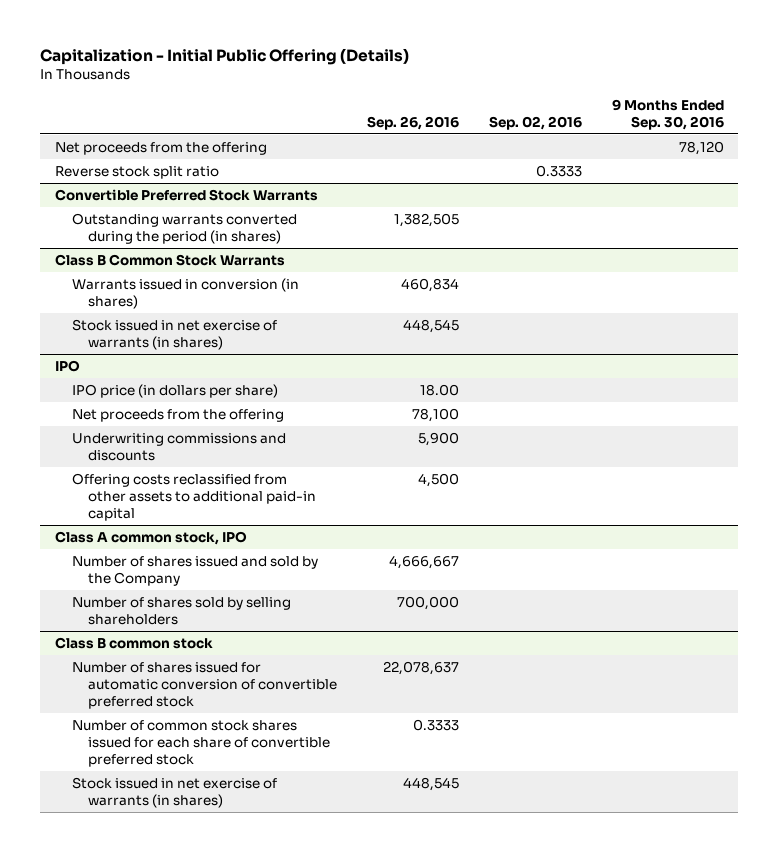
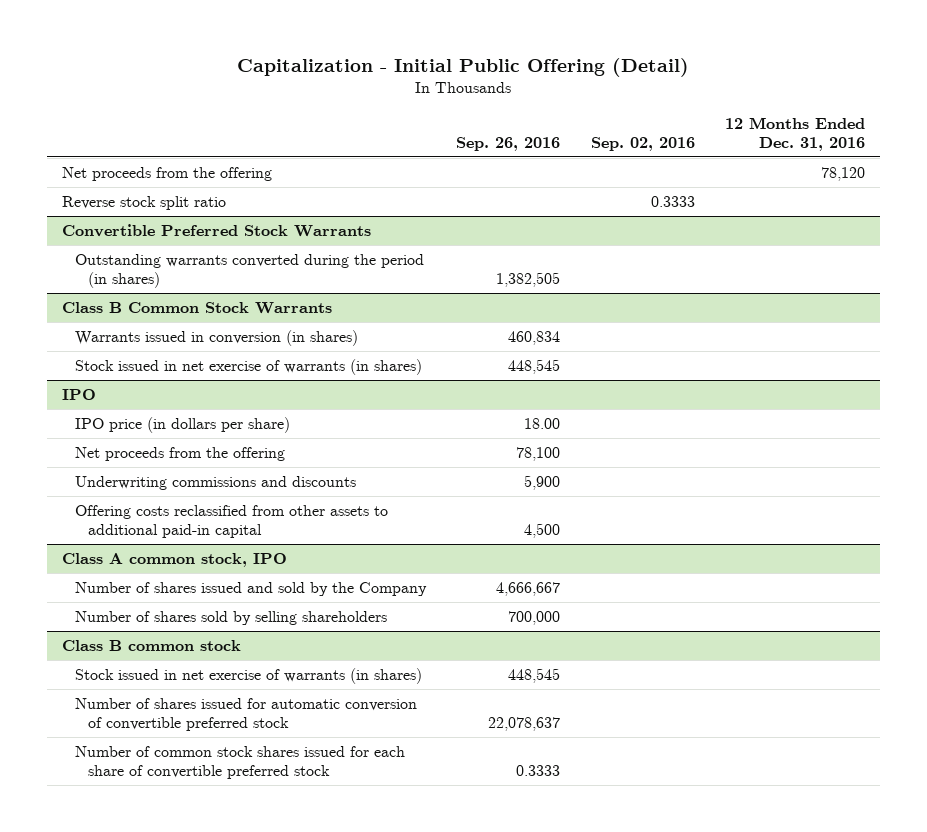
[40,48,410,66] Capitalization - Initial Public Offering (Details) -> [237,57,690,77] Capitalization - Initial Public Offering (Detail)
[611,98,724,130] 9 Months Ended Sep. 30, 2016 -> none
none -> [724,116,865,151] 12 Months Ended Dec. 31, 2016
[71,776,277,808] Stock issued in net exercise of warrants (in shares) -> [75,668,423,685] Stock issued in net exercise of warrants (in shares)

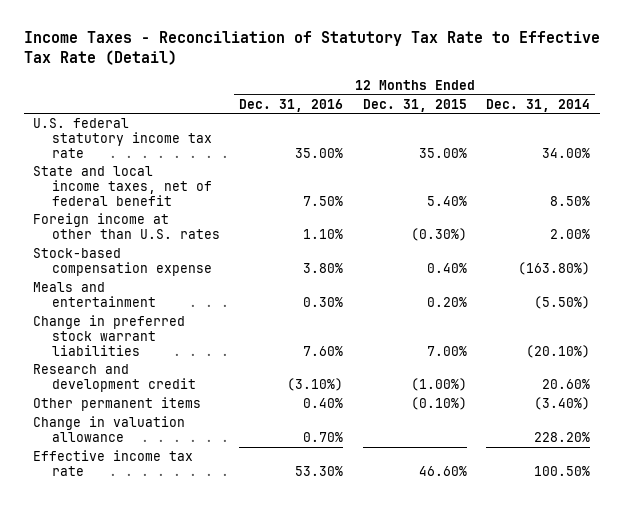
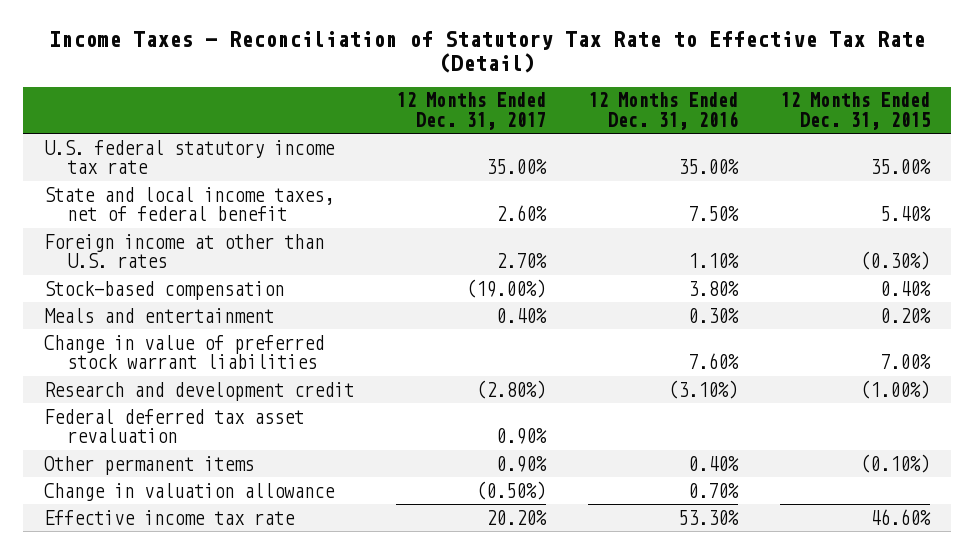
[486,98,591,112] Dec. 31, 2014 -> none
none -> [395,92,546,131] 12 Months Ended Dec. 31, 2017
[33,248,212,276] Stock-based compensation expense -> [43,280,284,300] Stock-based compensation
[33,315,186,356] Change in preferred stock warrant liabilities -> [43,334,324,370] Change in value of preferred stock warrant liabilities
none -> [43,408,304,444] Federal deferred tax asset revaluation

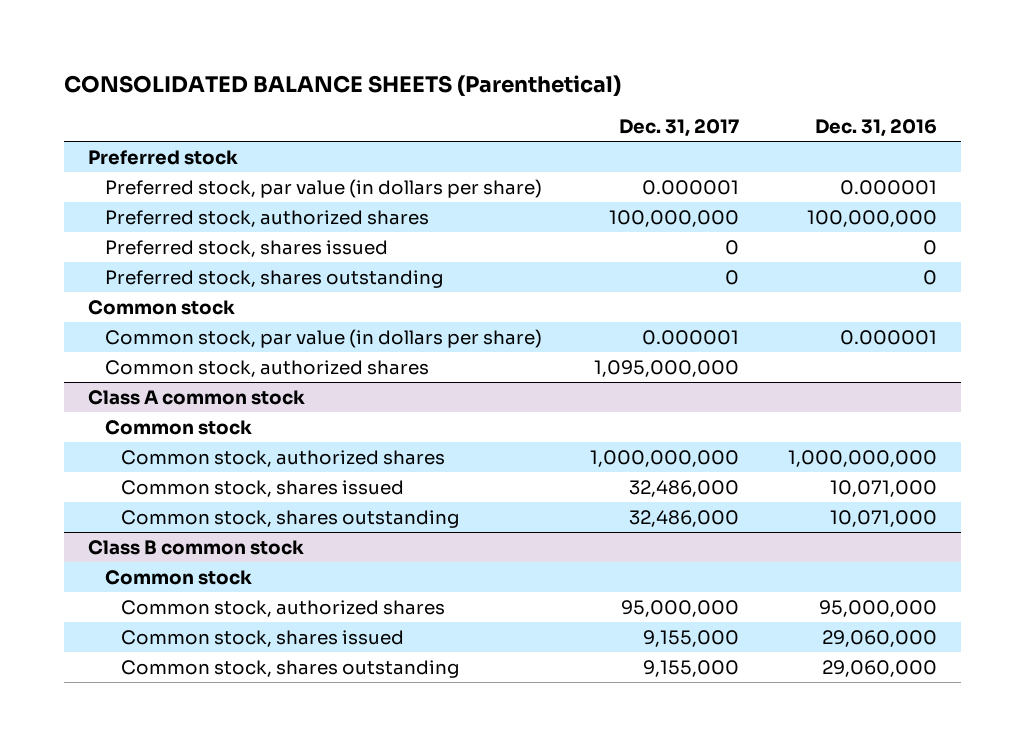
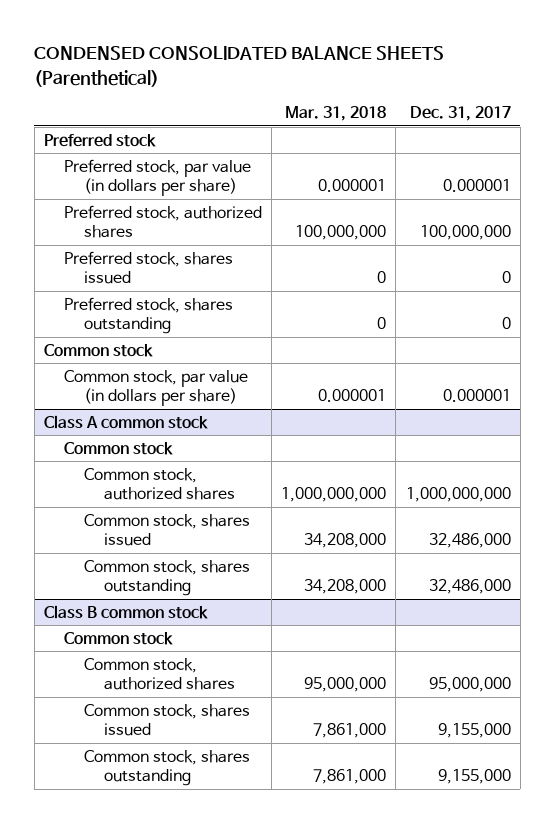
[63,75,621,97] CONSOLIDATED BALANCE SHEETS (Parenthetical) -> [34,46,445,87] CONDENSED CONSOLIDATED BALANCE SHEETS (Parenthetical)
[814,118,937,137] Dec. 31, 2016 -> none
none -> [285,106,387,122] Mar. 31, 2018
[104,359,429,377] Common stock, authorized shares -> none

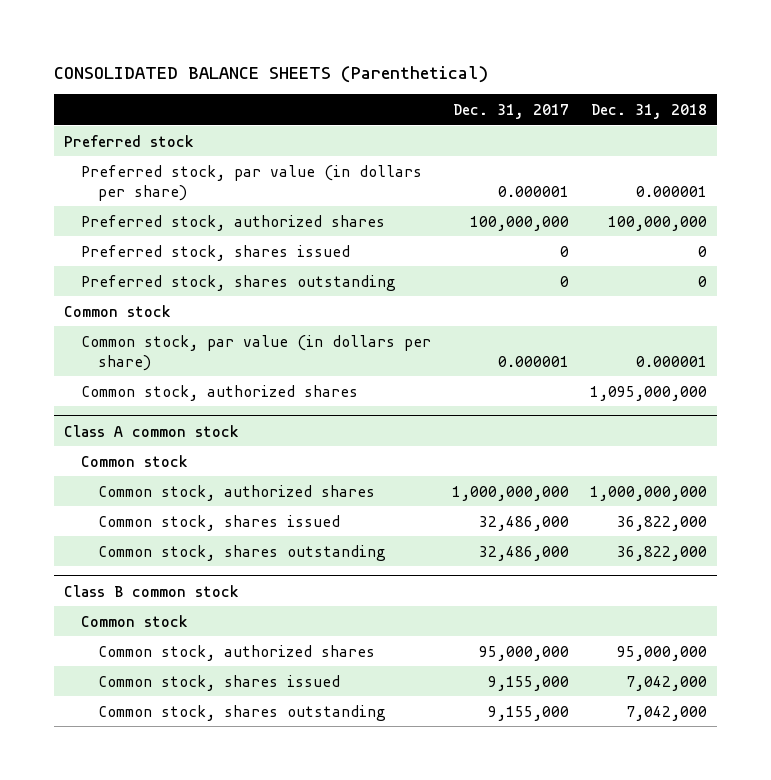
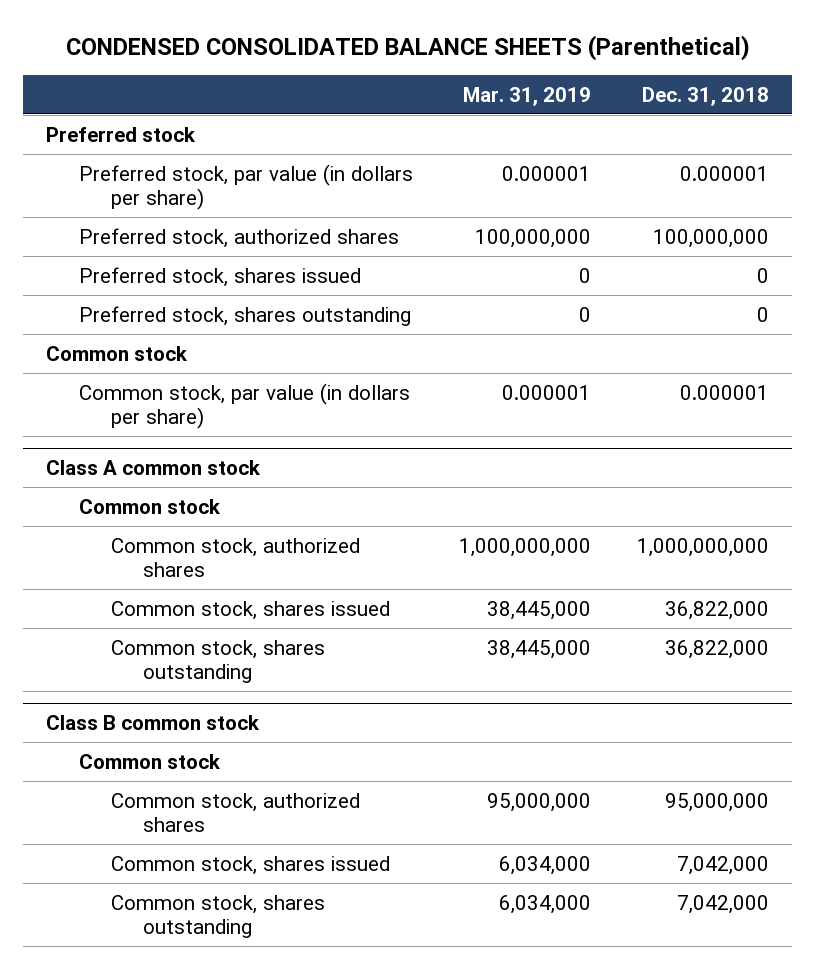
[54,65,489,83] CONSOLIDATED BALANCE SHEETS (Parenthetical) -> [65,34,750,61] CONDENSED CONSOLIDATED BALANCE SHEETS (Parenthetical)
[452,103,569,119] Dec. 31, 2017 -> none
none -> [462,86,591,106] Mar. 31, 2019
[81,384,359,401] Common stock, authorized shares -> none

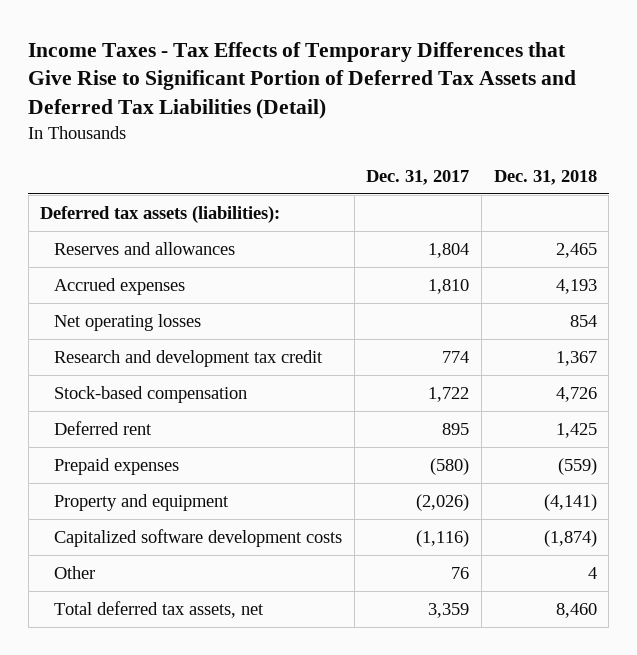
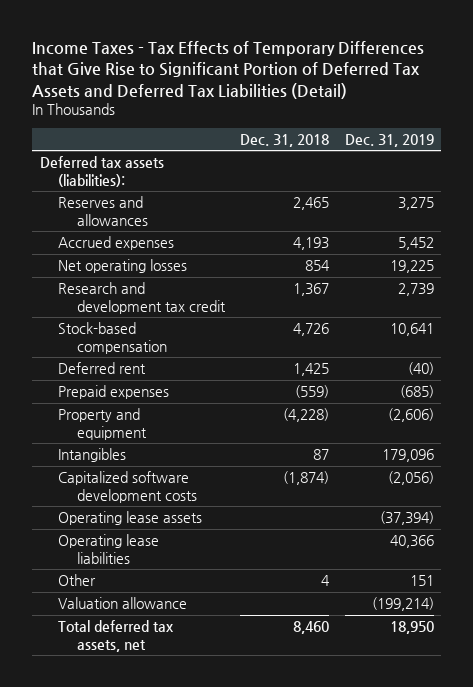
[366,169,470,185] Dec. 31, 2017 -> none
none -> [344,133,434,147] Dec. 31, 2019
[543,494,597,512] (4,141) -> [283,408,330,423] (4,228)
none -> [58,448,127,463] Intangibles
none -> [58,511,203,526] Operating lease assets
none -> [58,534,160,564] Operating lease liabilities
none -> [58,597,188,610] Valuation allowance

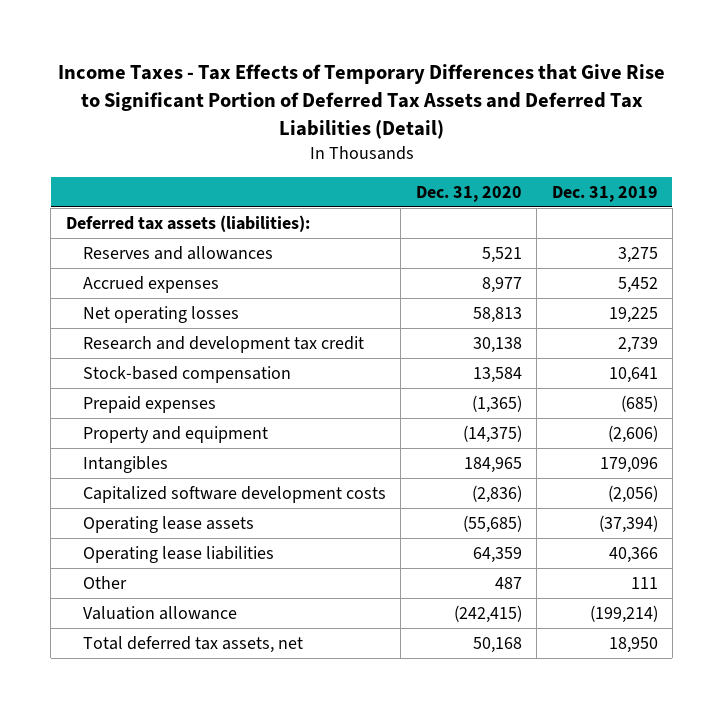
[240,133,330,147] Dec. 31, 2018 -> none
none -> [415,185,522,202] Dec. 31, 2020
[58,362,147,375] Deferred rent -> none
[409,575,434,587] 151 -> [630,576,658,589] 111

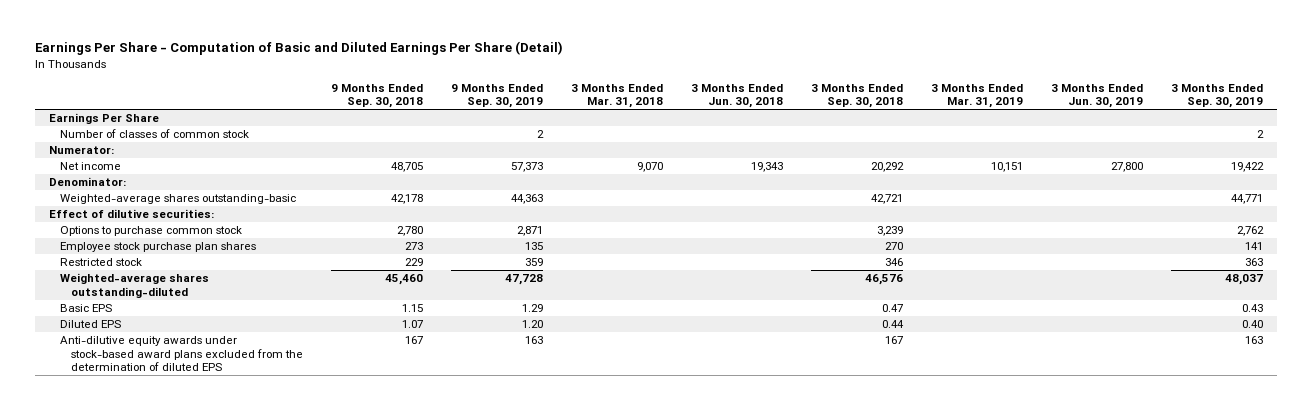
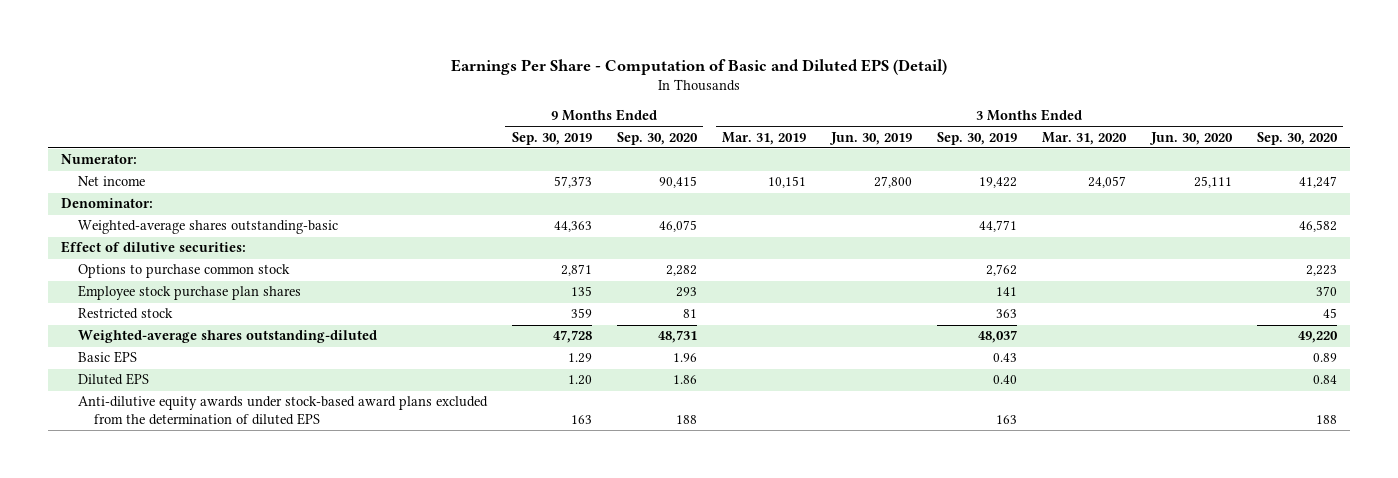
[34,41,563,56] Earnings Per Share - Computation of Basic and Diluted Earnings Per Share (Detail) -> [451,58,948,75] Earnings Per Share - Computation of Basic and Diluted EPS (Detail)
[330,83,423,109] 9 Months Ended Sep. 30, 2018 -> none
[570,83,663,109] 3 Months Ended Mar. 31, 2018 -> none
[690,83,783,109] 3 Months Ended Jun. 30, 2018 -> none
[810,83,903,109] 3 Months Ended Sep. 30, 2018 -> none
none -> [616,131,698,145] Sep. 30, 2020
none -> [1042,131,1128,145] Mar. 31, 2020
none -> [1149,131,1234,145] Jun. 30, 2020
none -> [1257,131,1339,145] Sep. 30, 2020
[48,113,159,125] Earnings Per Share -> none
[59,129,249,139] Number of classes of common stock -> none

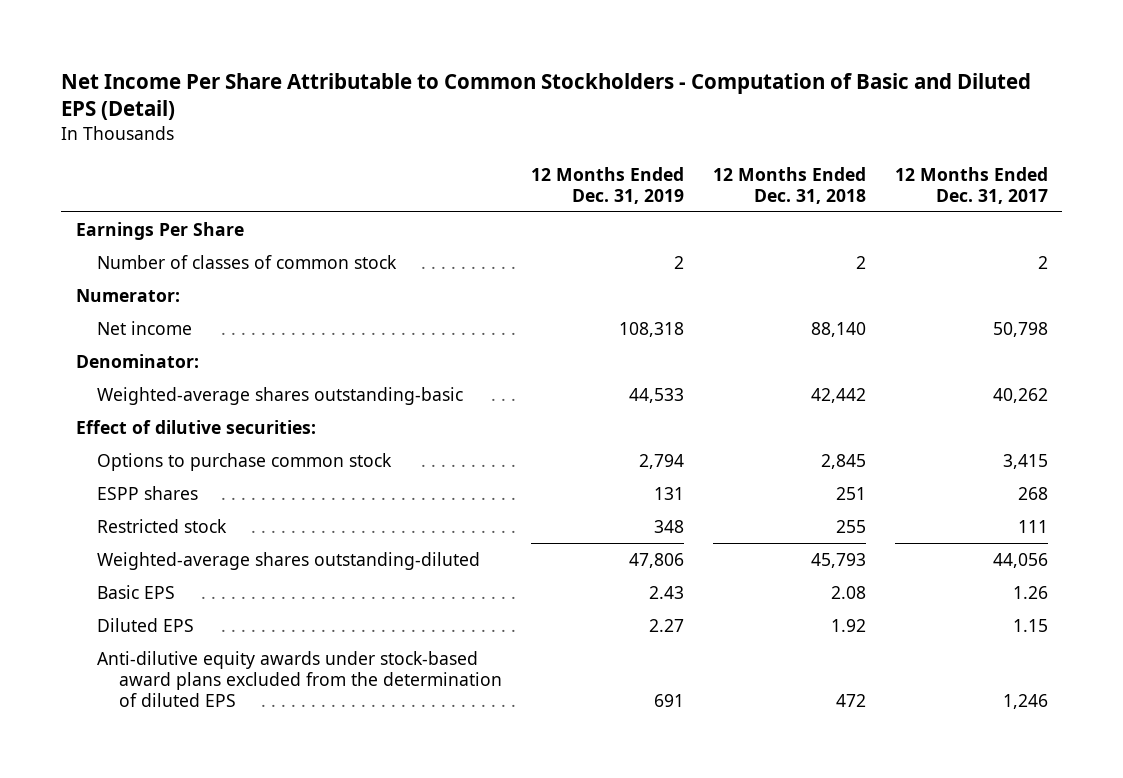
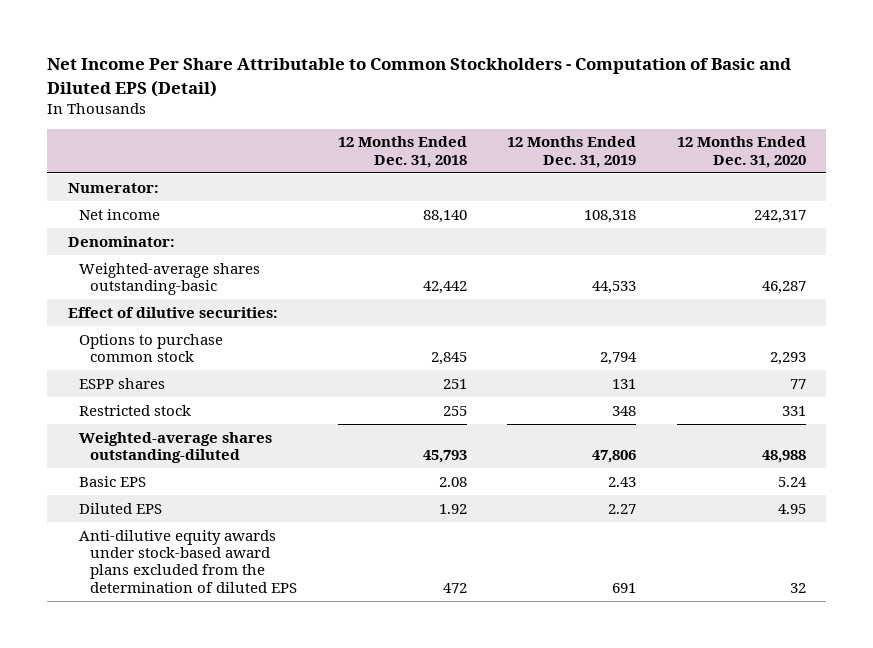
[894,166,1048,204] 12 Months Ended Dec. 31, 2017 -> none
none -> [676,136,806,168] 12 Months Ended Dec. 31, 2020
[75,221,244,240] Earnings Per Share -> none
[97,254,398,269] Number of classes of common stock -> none

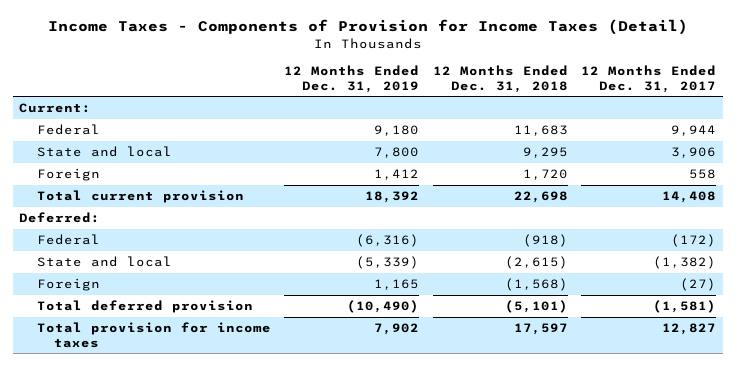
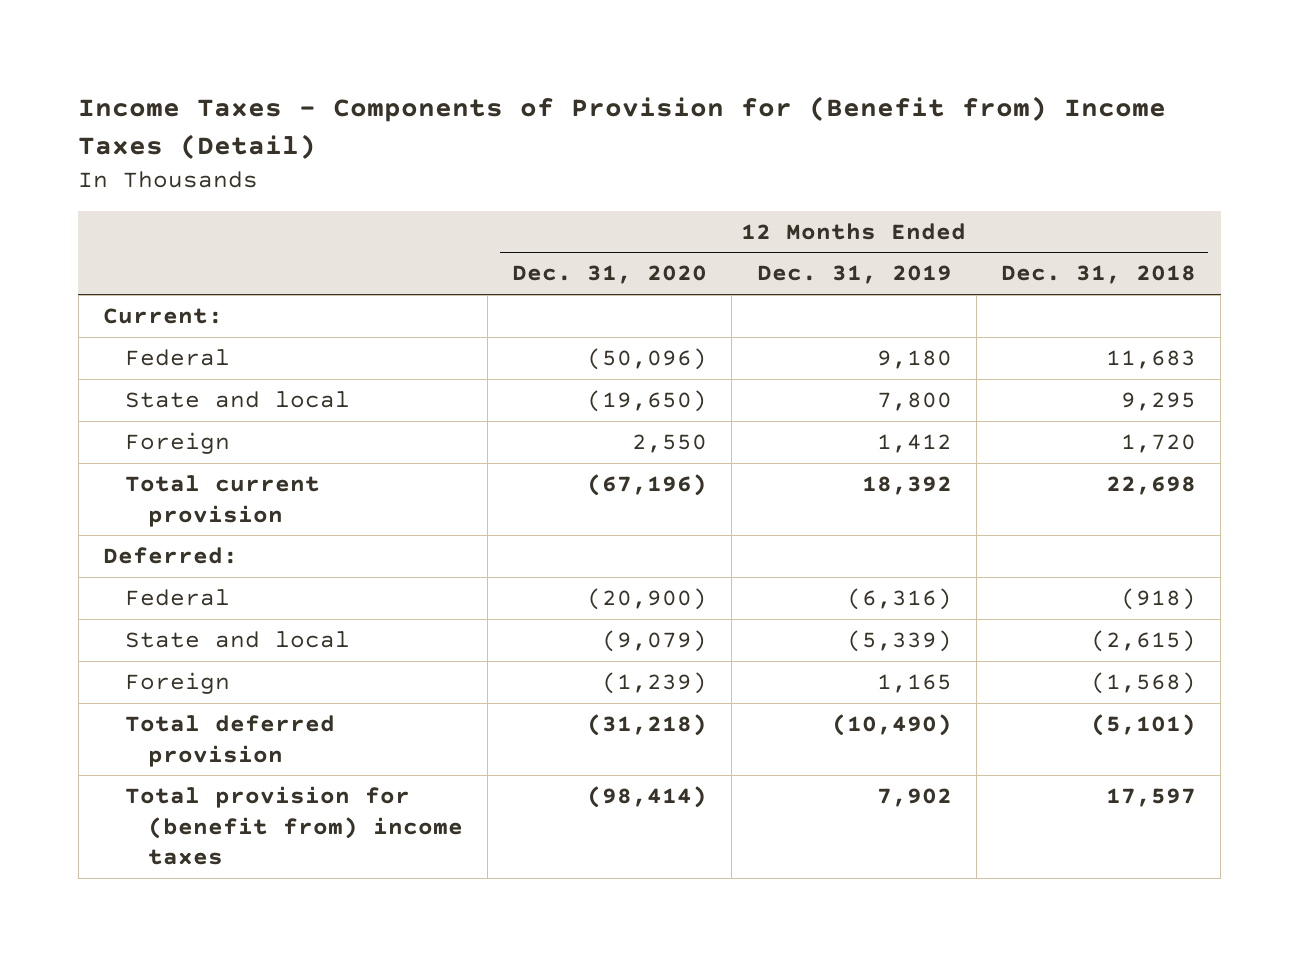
[47,19,688,36] Income Taxes - Components of Provision for Income Taxes (Detail) -> [78,96,1167,159] Income Taxes - Components of Provision for (Benefit from) Income Taxes (Detail)
[581,64,717,93] 12 Months Ended Dec. 31, 2017 -> none
none -> [512,265,708,285] Dec. 31, 2020
[36,322,271,348] Total provision for income taxes -> [125,785,463,866] Total provision for (benefit from) income taxes

